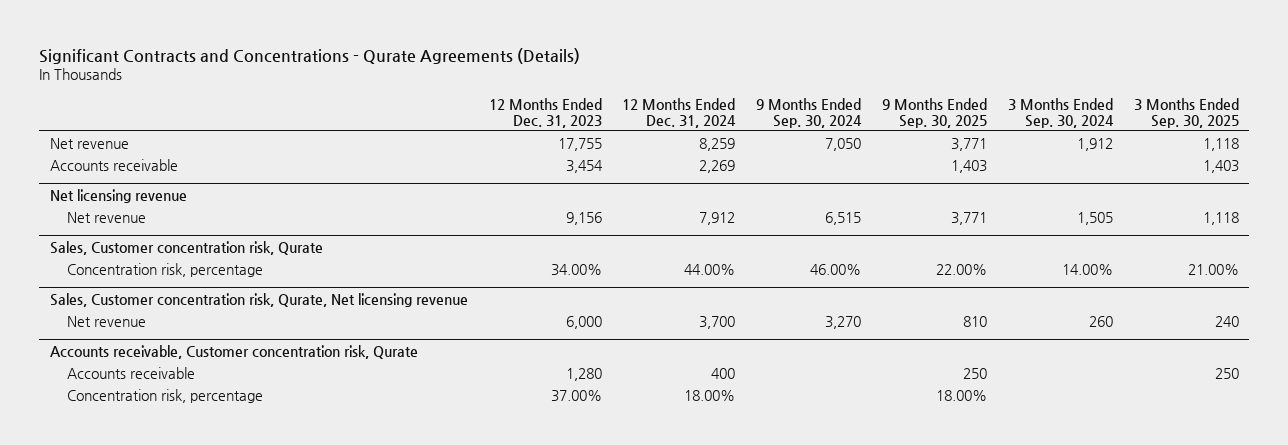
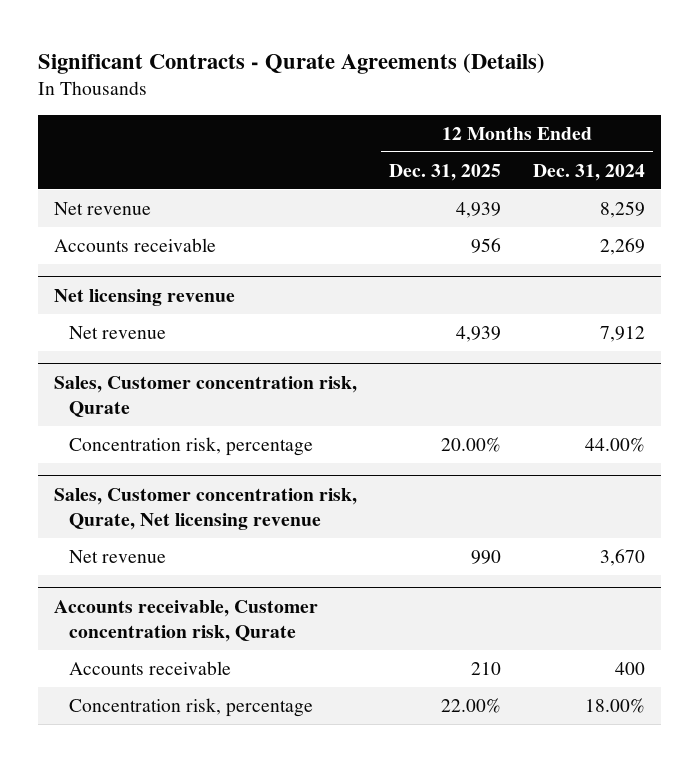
[39,47,581,64] Significant Contracts and Concentrations - Qurate Agreements (Details) -> [38,52,546,74] Significant Contracts - Qurate Agreements (Details)
[488,97,602,128] 12 Months Ended Dec. 31, 2023 -> none
[756,97,863,128] 9 Months Ended Sep. 30, 2024 -> none
[882,97,988,128] 9 Months Ended Sep. 30, 2025 -> none
[1007,97,1114,128] 3 Months Ended Sep. 30, 2024 -> none
[1133,97,1239,128] 3 Months Ended Sep. 30, 2025 -> none
none -> [389,163,502,181] Dec. 31, 2025
[699,315,736,329] 3,700 -> [600,548,646,566] 3,670

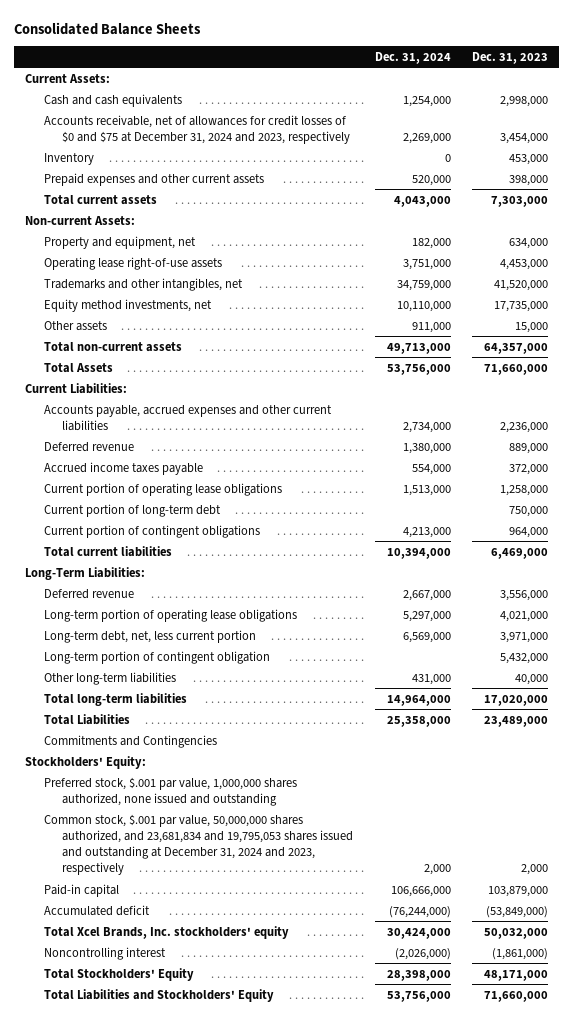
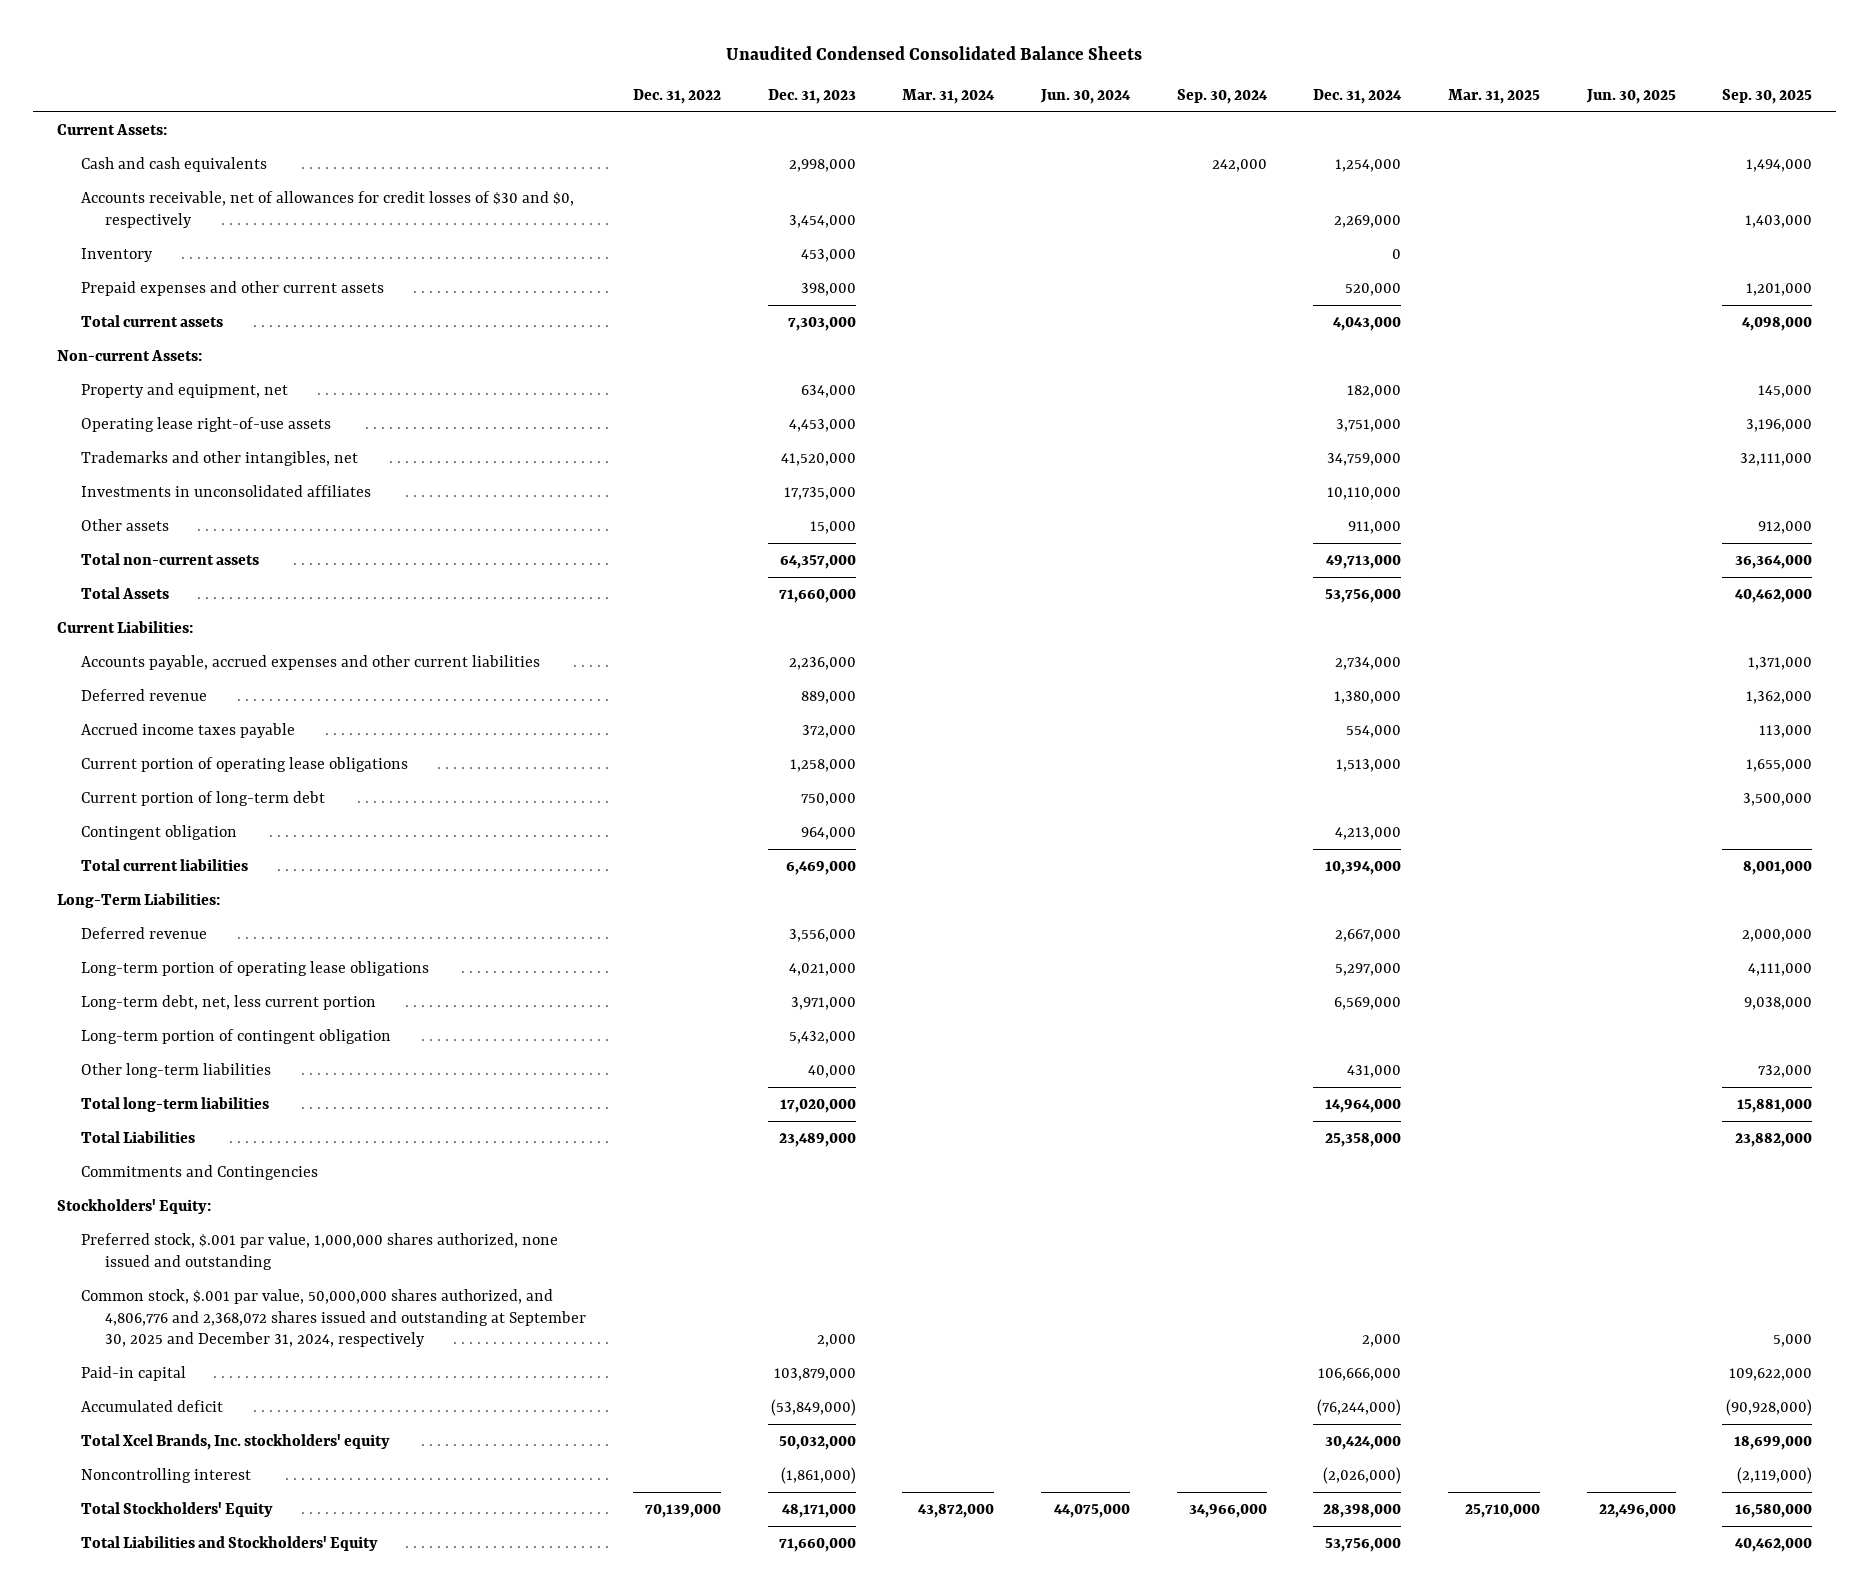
[14,21,202,35] Consolidated Balance Sheets -> [726,46,1143,61] Unaudited Condensed Consolidated Balance Sheets
none -> [632,88,721,104] Dec. 31, 2022
none -> [902,88,996,104] Mar. 31, 2024
none -> [1039,88,1131,104] Jun. 30, 2024
none -> [1176,88,1268,104] Sep. 30, 2024
none -> [1447,88,1540,104] Mar. 31, 2025
none -> [1585,88,1676,104] Jun. 30, 2025
none -> [1722,88,1813,104] Sep. 30, 2025
[43,114,351,144] Accounts receivable, net of allowances for credit losses of $0 and $75 at December 31, 2024 and 2023, respectively -> [80,191,574,228] Accounts receivable, net of allowances for credit losses of $30 and $0, respectively
[43,298,212,312] Equity method investments, net -> [80,485,371,498] Investments in unconsolidated affiliates
[43,524,260,538] Current portion of contingent obligations -> [80,825,237,841] Contingent obligation
[43,813,354,876] Common stock, $.001 par value, 50,000,000 shares authorized, and 23,681,834 and 19,795,053 shares issued and outstanding at December 31, 2024 and 2023, respectively -> [80,1289,587,1348] Common stock, $.001 par value, 50,000,000 shares authorized, and 4,806,776 and 2,368,072 shares issued and outstanding at September 30, 2025 and December 31, 2024, respectively

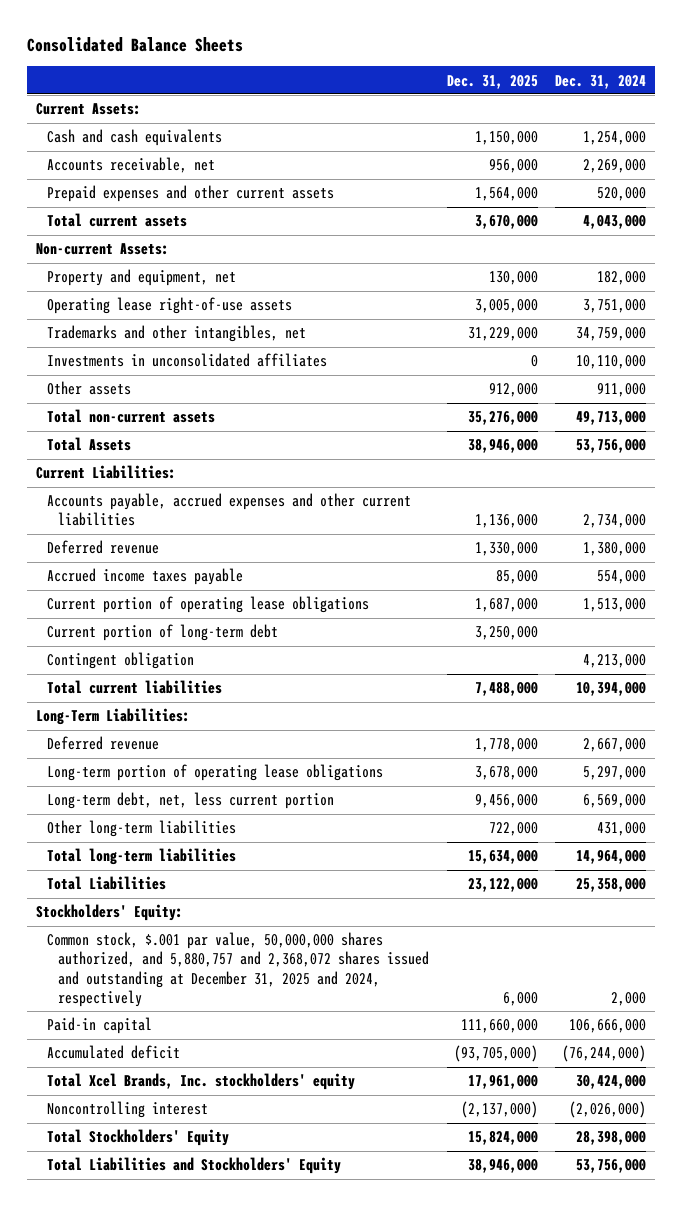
[726,46,1143,61] Unaudited Condensed Consolidated Balance Sheets -> [27,36,244,52] Consolidated Balance Sheets
[632,88,721,104] Dec. 31, 2022 -> none
[767,88,856,104] Dec. 31, 2023 -> none
[902,88,996,104] Mar. 31, 2024 -> none
[1039,88,1131,104] Jun. 30, 2024 -> none
[1176,88,1268,104] Sep. 30, 2024 -> none
[1447,88,1540,104] Mar. 31, 2025 -> none
[1585,88,1676,104] Jun. 30, 2025 -> none
[1722,88,1813,104] Sep. 30, 2025 -> none
none -> [446,74,538,89] Dec. 31, 2025
[80,248,153,263] Inventory -> none
[80,191,574,228] Accounts receivable, net of allowances for credit losses of $30 and $0, respectively -> [47,157,216,174] Accounts receivable, net
[80,1029,391,1045] Long-term portion of contingent obligation -> none
[80,1165,318,1181] Commitments and Contingencies -> none
[80,1233,558,1270] Preferred stock, $.001 par value, 1,000,000 shares authorized, none issued and outstanding -> none
[80,1289,587,1348] Common stock, $.001 par value, 50,000,000 shares authorized, and 4,806,776 and 2,368,072 shares issued and outstanding at September 30, 2025 and December 31, 2024, respectively -> [47,932,430,1008] Common stock, $.001 par value, 50,000,000 shares authorized, and 5,880,757 and 2,368,072 shares issued and outstanding at December 31, 2025 and 2024, respectively

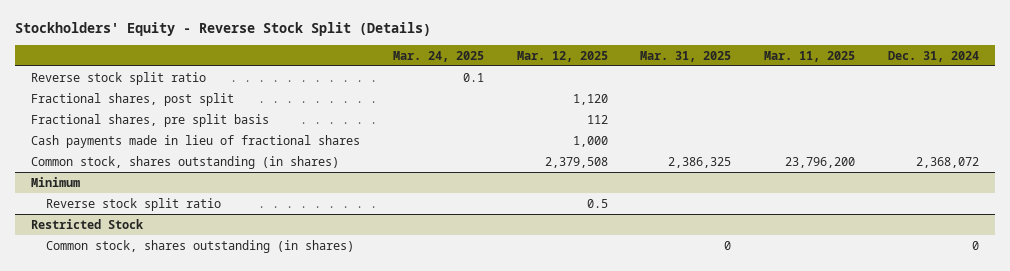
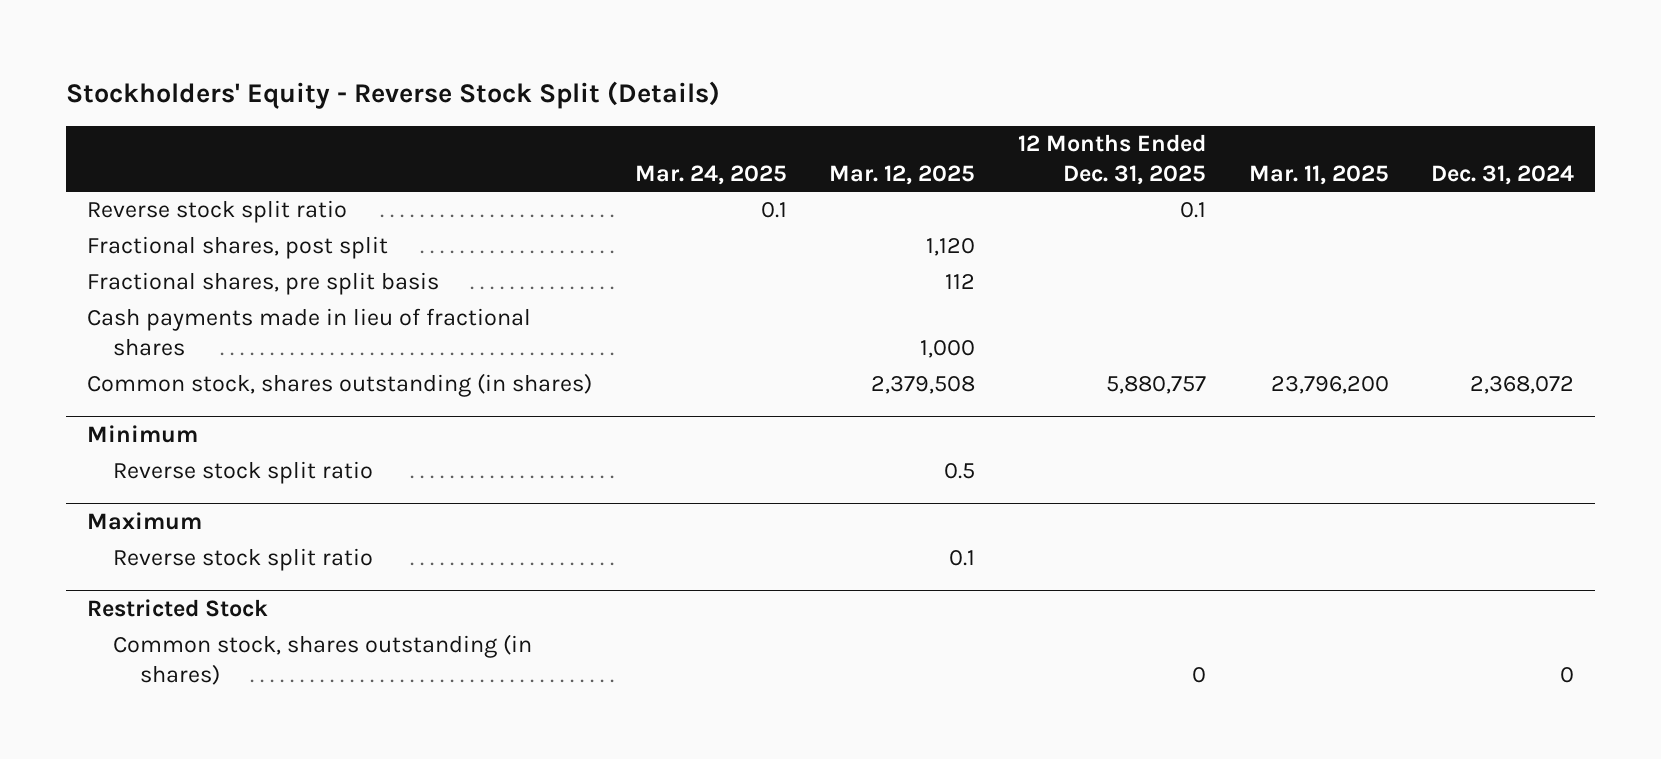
[640,50,732,62] Mar. 31, 2025 -> none
none -> [1017,134,1206,185] 12 Months Ended Dec. 31, 2025
none -> [87,512,203,531] Maximum
none -> [113,548,374,572] Reverse stock split ratio

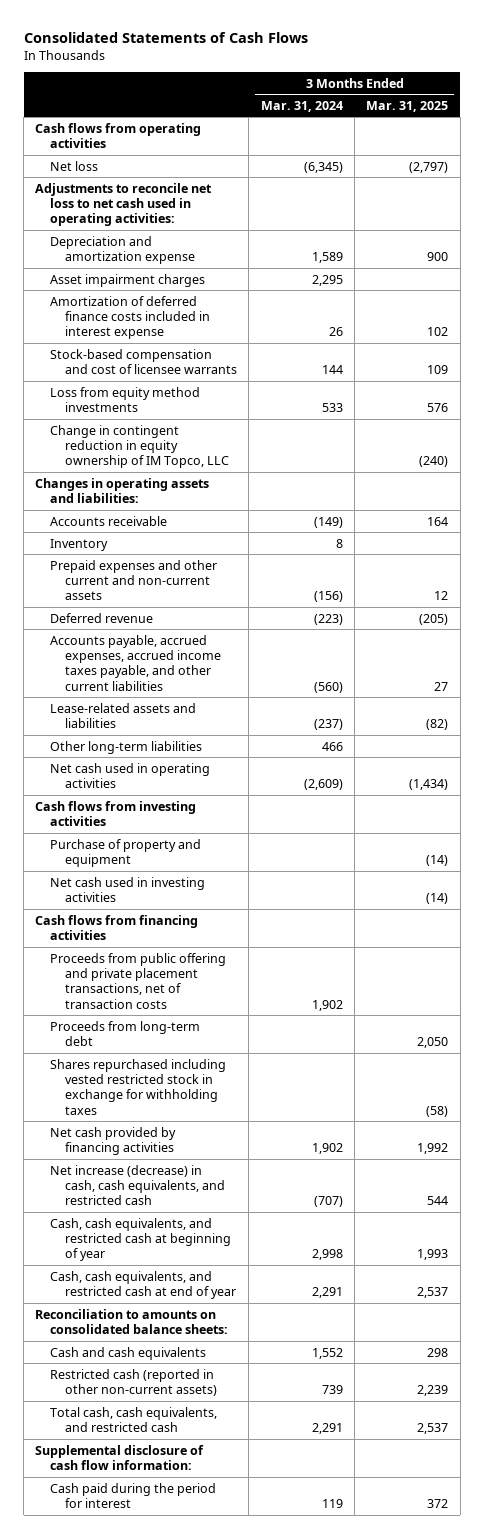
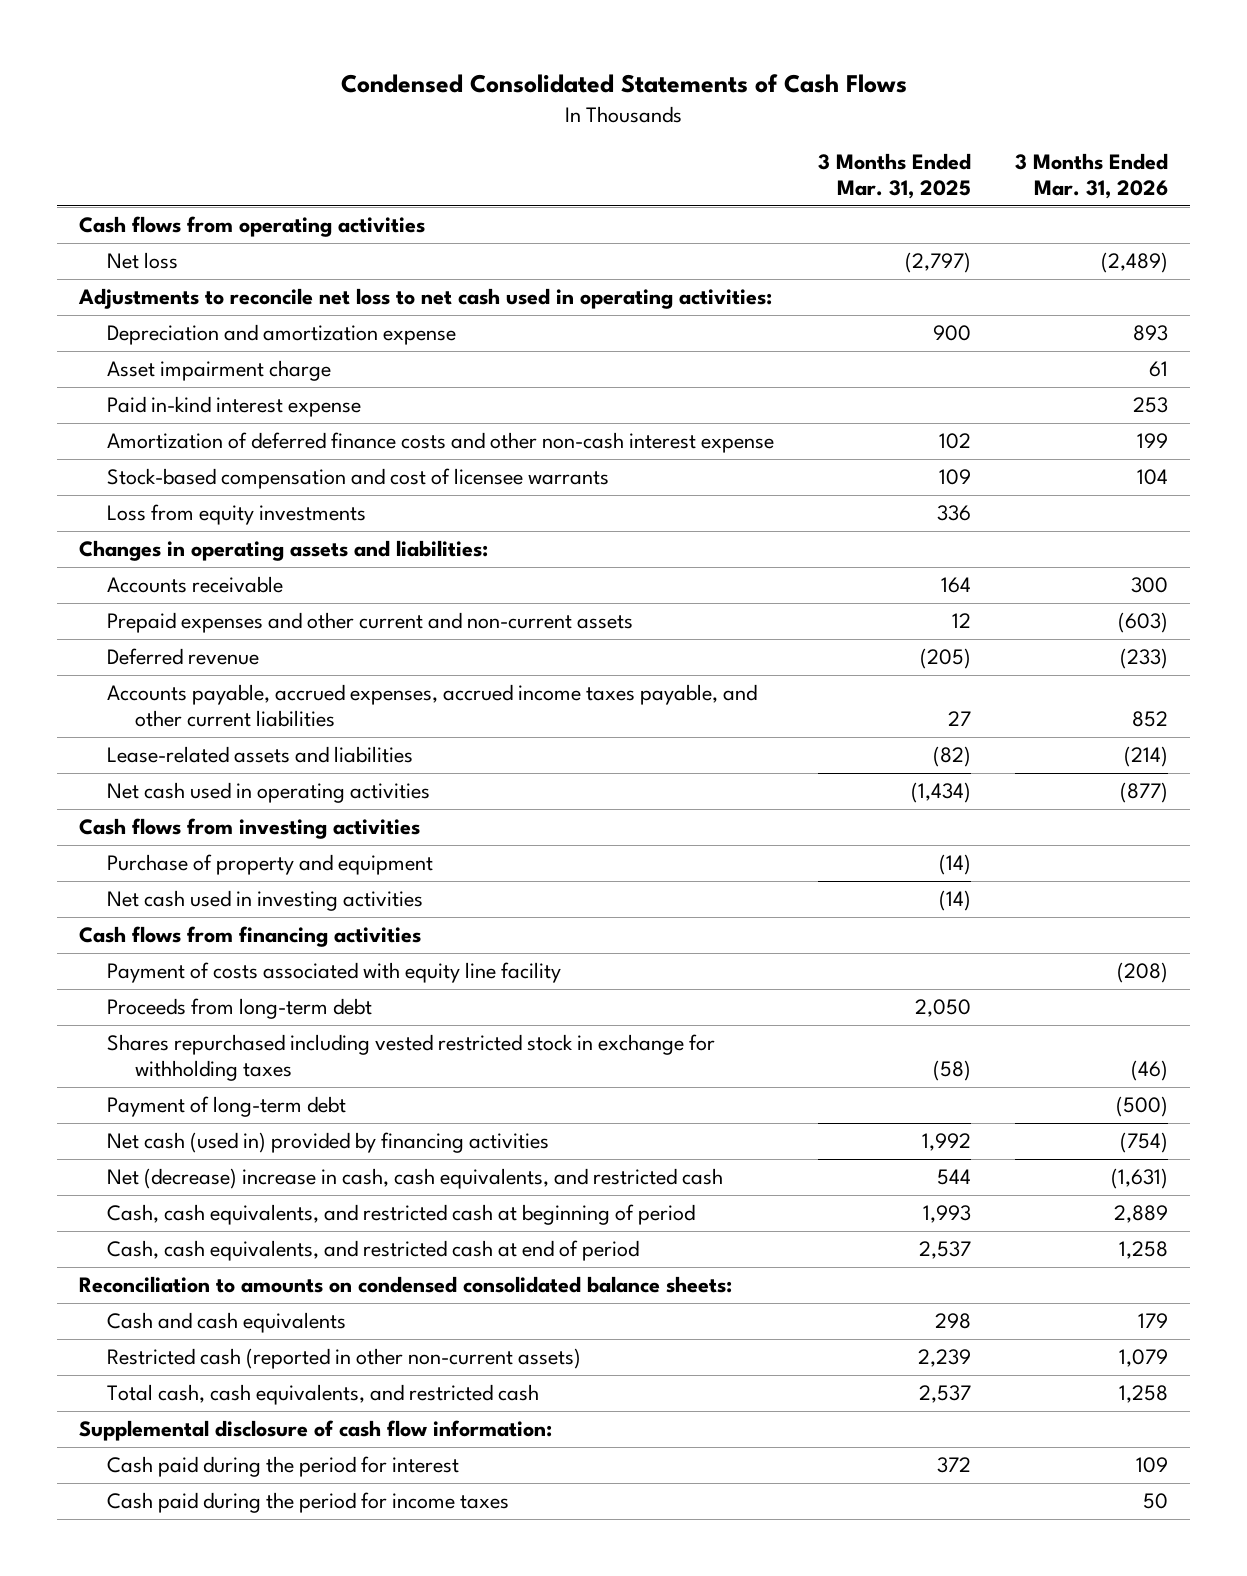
[23,31,308,43] Consolidated Statements of Cash Flows -> [340,73,907,93] Condensed Consolidated Statements of Cash Flows
[260,100,343,112] Mar. 31, 2024 -> none
none -> [1014,153,1168,200] 3 Months Ended Mar. 31, 2026
[50,273,206,287] Asset impairment charges -> [107,360,332,382] Asset impairment charge
none -> [107,396,362,418] Paid in-kind interest expense
[50,295,211,340] Amortization of deferred finance costs included in interest expense -> [107,432,775,454] Amortization of deferred finance costs and other non-cash interest expense
[50,424,230,469] Change in contingent reduction in equity ownership of IM Topco, LLC -> none
[50,386,201,412] Loss from equity method investments -> [107,504,367,526] Loss from equity investments
[427,402,449,412] 576 -> [936,505,971,522] 336
[50,538,109,551] Inventory -> none
[50,740,203,754] Other long-term liabilities -> none
[50,952,227,1009] Proceeds from public offering and private placement transactions, net of transaction costs -> none
none -> [107,962,562,984] Payment of costs associated with equity line facility
none -> [107,1096,347,1118] Payment of long-term debt
[50,1126,177,1155] Net cash provided by financing activities -> [107,1132,550,1154] Net cash (used in) provided by financing activities
[50,1164,226,1206] Net increase (decrease) in cash, cash equivalents, and restricted cash -> [107,1168,724,1190] Net (decrease) increase in cash, cash equivalents, and restricted cash
[50,1217,232,1262] Cash, cash equivalents, and restricted cash at beginning of year -> [107,1204,696,1226] Cash, cash equivalents, and restricted cash at beginning of period
[50,1270,237,1299] Cash, cash equivalents, and restricted cash at end of year -> [107,1240,640,1262] Cash, cash equivalents, and restricted cash at end of period
[35,1308,229,1334] Reconciliation to amounts on consolidated balance sheets: -> [79,1276,733,1294] Reconciliation to amounts on condensed consolidated balance sheets:
none -> [107,1492,510,1514] Cash paid during the period for income taxes

